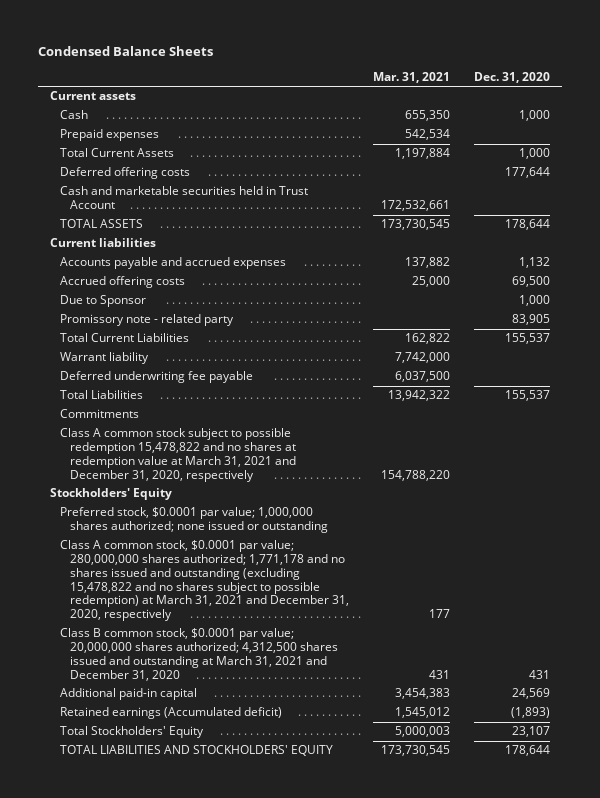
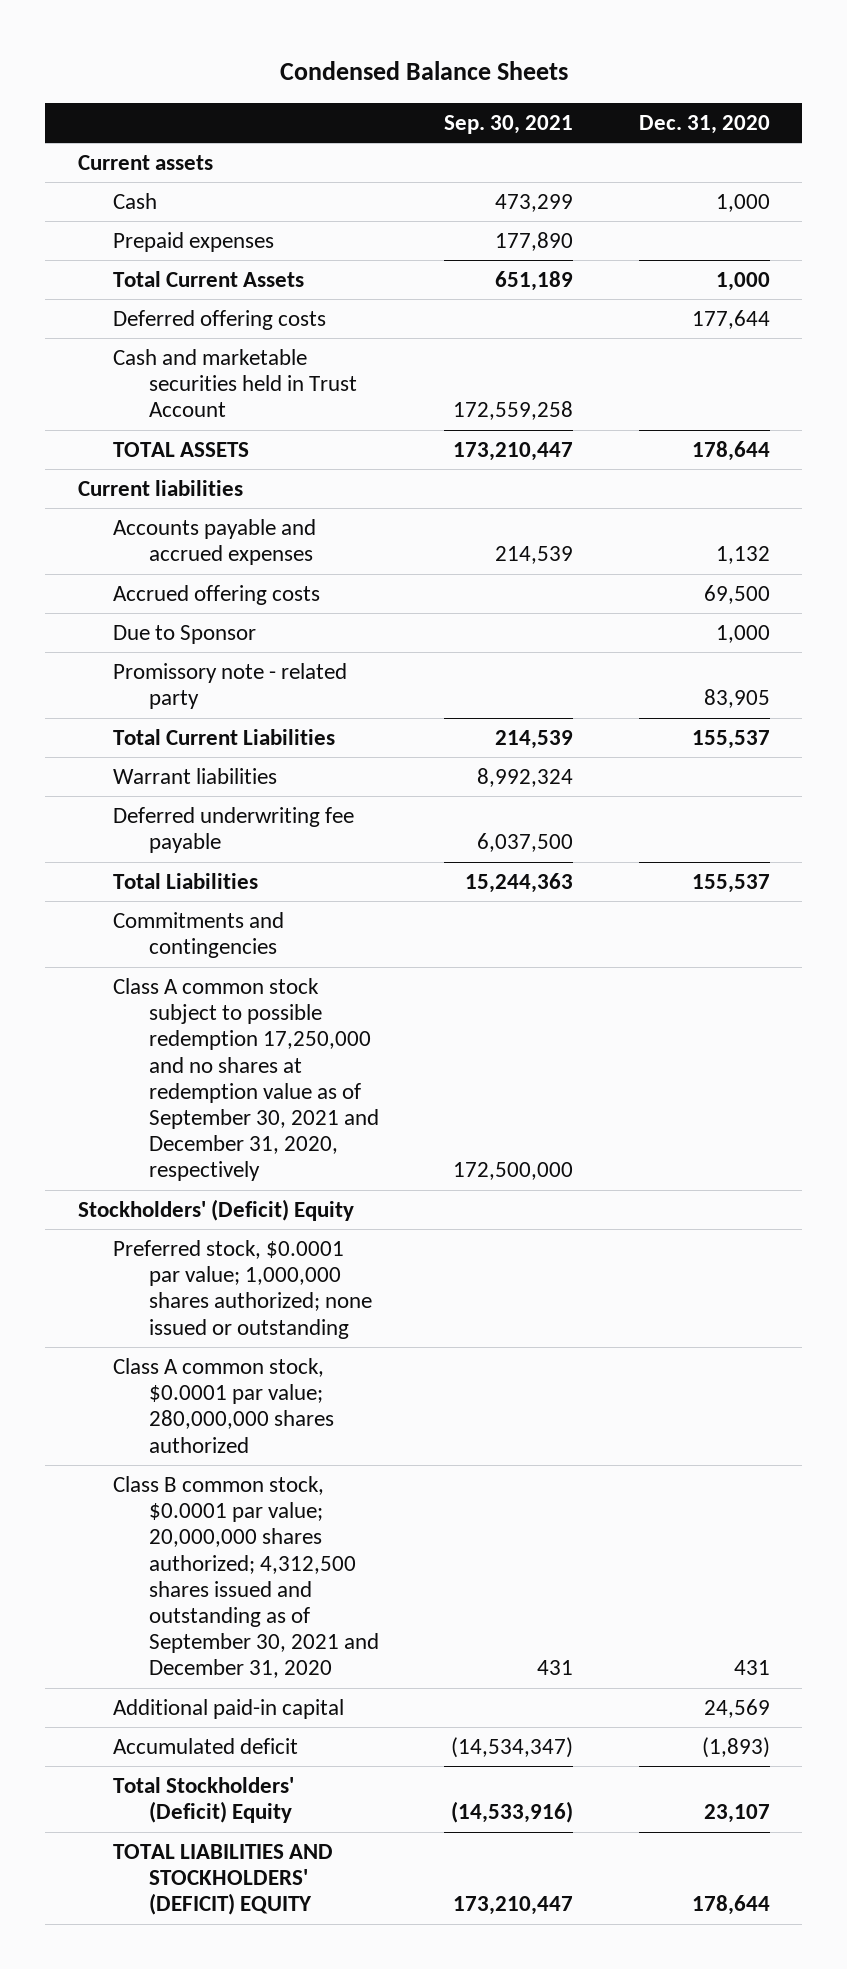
[372,71,450,83] Mar. 31, 2021 -> none
none -> [444,114,574,134] Sep. 30, 2021
[60,352,150,365] Warrant liability -> [113,768,278,785] Warrant liabilities
[60,409,140,419] Commitments -> [113,912,285,959] Commitments and contingencies
[60,428,296,482] Class A common stock subject to possible redemption 15,478,822 and no shares at redemption value at March 31, 2021 and December 31, 2020, respectively -> [113,978,379,1182] Class A common stock subject to possible redemption 17,250,000 and no shares at redemption value as of September 30, 2021 and December 31, 2020, respectively
[50,488,173,501] Stockholders' Equity -> [77,1199,354,1222] Stockholders' (Deficit) Equity
[60,540,349,622] Class A common stock, $0.0001 par value; 280,000,000 shares authorized; 1,771,178 and no shares issued and outstanding (excluding 15,478,822 and no shares subject to possible redemption) at March 31, 2021 and December 31, 2020, respectively -> [113,1358,334,1453] Class A common stock, $0.0001 par value; 280,000,000 shares authorized
[60,628,338,681] Class B common stock, $0.0001 par value; 20,000,000 shares authorized; 4,312,500 shares issued and outstanding at March 31, 2021 and December 31, 2020 -> [113,1476,379,1679] Class B common stock, $0.0001 par value; 20,000,000 shares authorized; 4,312,500 shares issued and outstanding as of September 30, 2021 and December 31, 2020
[60,707,283,720] Retained earnings (Accumulated deficit) -> [113,1738,299,1755] Accumulated deficit
[60,726,205,739] Total Stockholders' Equity -> [113,1777,295,1824] Total Stockholders' (Deficit) Equity
[60,745,334,757] TOTAL LIABILITIES AND STOCKHOLDERS' EQUITY -> [113,1844,334,1916] TOTAL LIABILITIES AND STOCKHOLDERS' (DEFICIT) EQUITY

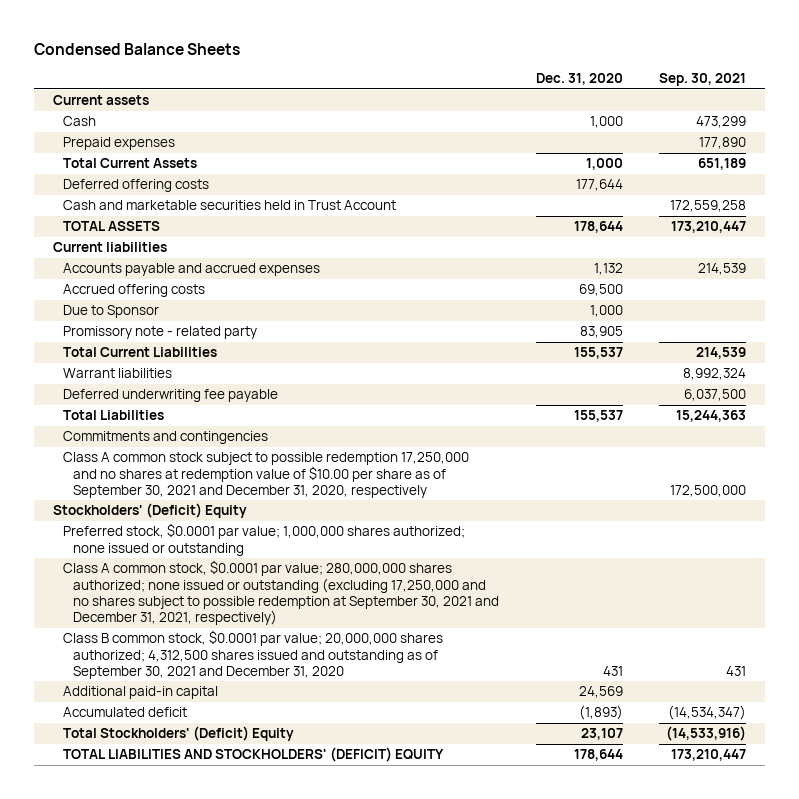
[113,978,379,1182] Class A common stock subject to possible redemption 17,250,000 and no shares at redemption value as of September 30, 2021 and December 31, 2020, respectively -> [62,452,469,499] Class A common stock subject to possible redemption 17,250,000 and no shares at redemption value of $10.00 per share as of September 30, 2021 and December 31, 2020, respectively
[113,1358,334,1453] Class A common stock, $0.0001 par value; 280,000,000 shares authorized -> [62,560,499,626] Class A common stock, $0.0001 par value; 280,000,000 shares authorized; none issued or outstanding (excluding 17,250,000 and no shares subject to possible redemption at September 30, 2021 and December 31, 2021, respectively)

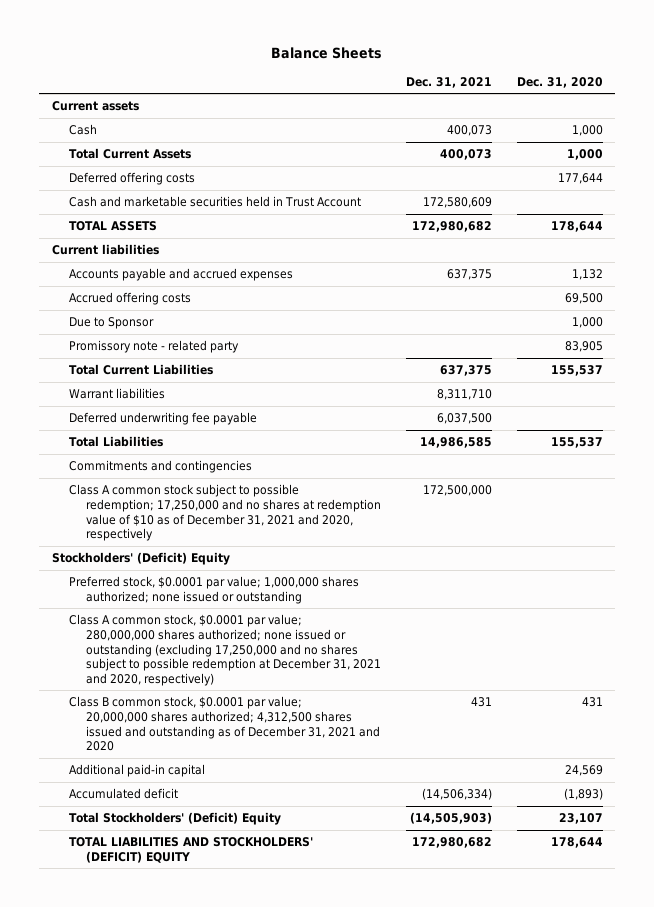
[34,43,241,56] Condensed Balance Sheets -> [271,46,383,59] Balance Sheets
[659,73,747,87] Sep. 30, 2021 -> none
none -> [405,76,492,88] Dec. 31, 2021
[62,137,175,151] Prepaid expenses -> none
[62,452,469,499] Class A common stock subject to possible redemption 17,250,000 and no shares at redemption value of $10.00 per share as of September 30, 2021 and December 31, 2020, respectively -> [68,484,381,542] Class A common stock subject to possible redemption; 17,250,000 and no shares at redemption value of $10 as of December 31, 2021 and 2020, respectively
[62,560,499,626] Class A common stock, $0.0001 par value; 280,000,000 shares authorized; none issued or outstanding (excluding 17,250,000 and no shares subject to possible redemption at September 30, 2021 and December 31, 2021, respectively) -> [68,614,381,686] Class A common stock, $0.0001 par value; 280,000,000 shares authorized; none issued or outstanding (excluding 17,250,000 and no shares subject to possible redemption at December 31, 2021 and 2020, respectively)
[62,630,443,680] Class B common stock, $0.0001 par value; 20,000,000 shares authorized; 4,312,500 shares issued and outstanding as of September 30, 2021 and December 31, 2020 -> [68,696,380,752] Class B common stock, $0.0001 par value; 20,000,000 shares authorized; 4,312,500 shares issued and outstanding as of December 31, 2021 and 2020

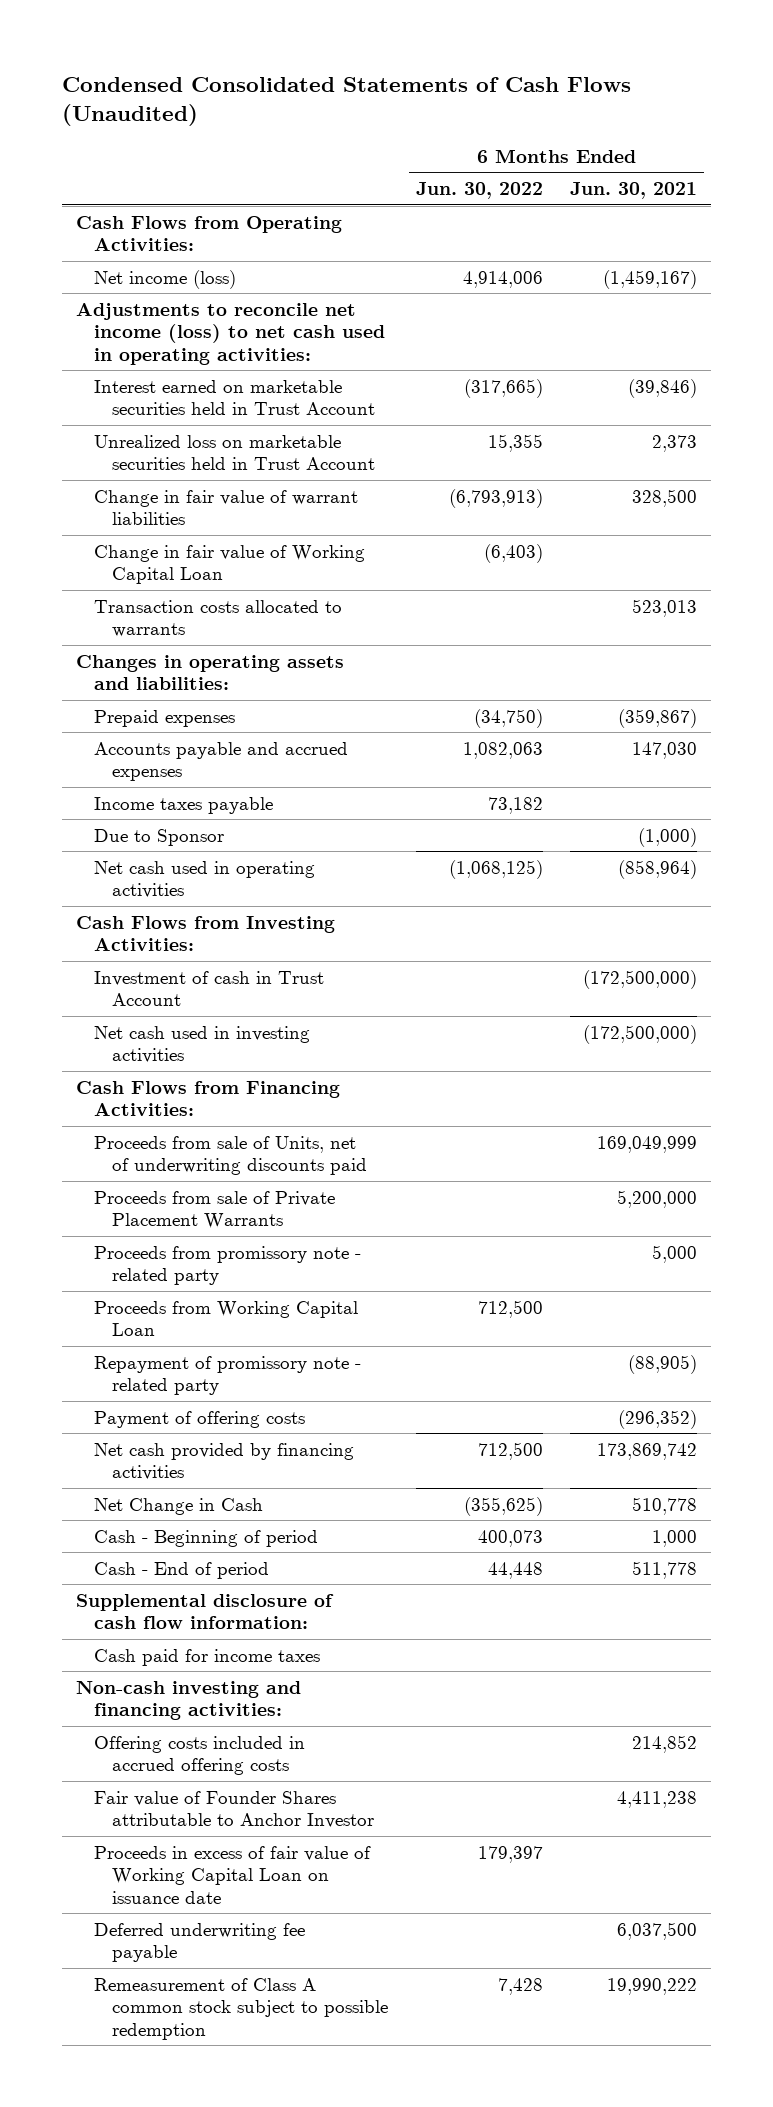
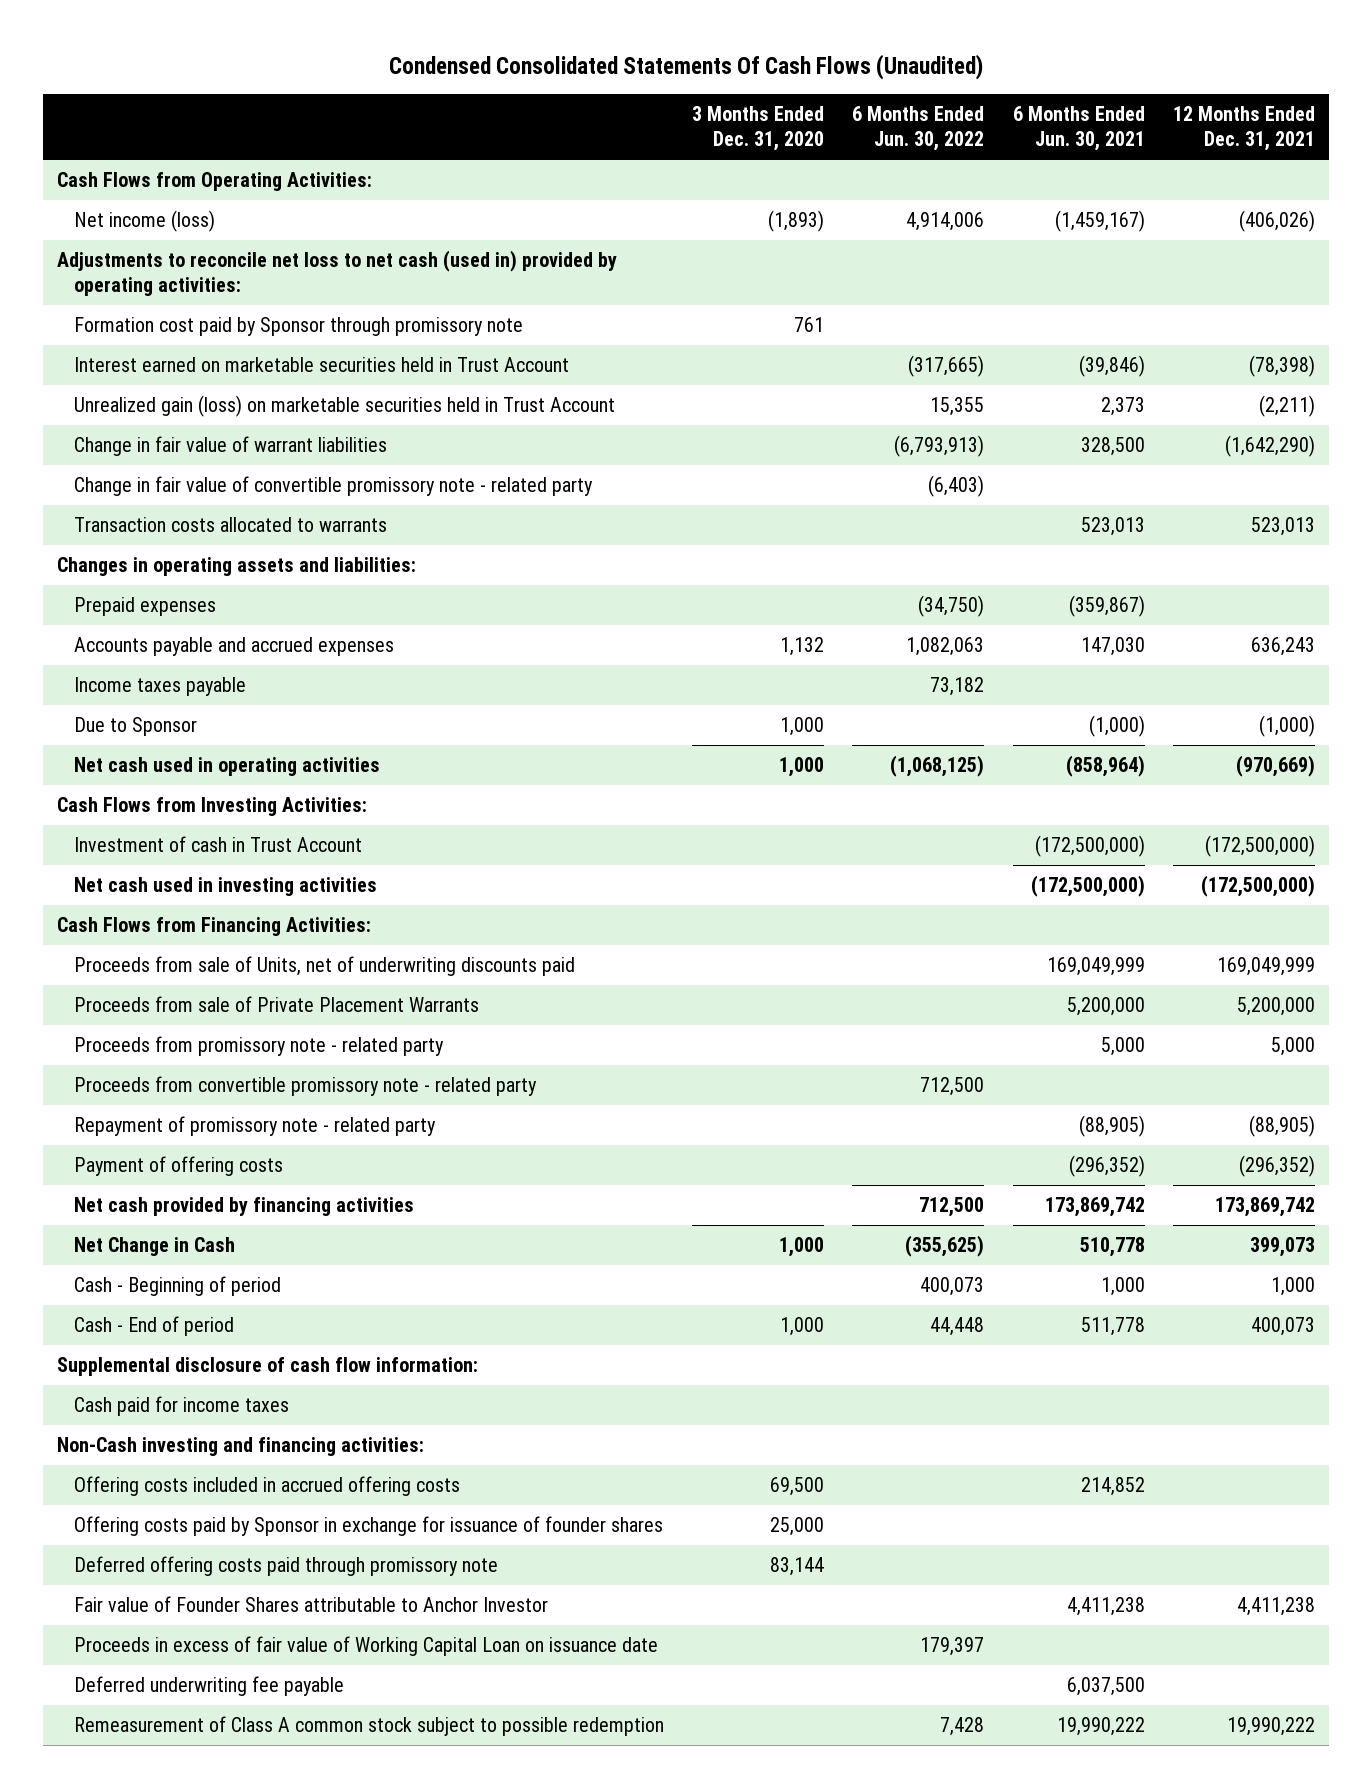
[62,76,632,127] Condensed Consolidated Statements of Cash Flows (Unaudited) -> [388,54,983,81] Condensed Consolidated Statements Of Cash Flows (Unaudited)
none -> [692,106,825,152] 3 Months Ended Dec. 31, 2020
none -> [1172,106,1315,152] 12 Months Ended Dec. 31, 2021
[75,302,386,365] Adjustments to reconcile net income (loss) to net cash used in operating activities: -> [57,250,618,296] Adjustments to reconcile net loss to net cash (used in) provided by operating activities:
none -> [74,317,524,337] Formation cost paid by Sponsor through promissory note
[94,434,376,471] Unrealized loss on marketable securities held in Trust Account -> [74,395,616,418] Unrealized gain (loss) on marketable securities held in Trust Account
[94,544,366,585] Change in fair value of Working Capital Loan -> [74,476,594,497] Change in fair value of convertible promissory note - related party
[94,1300,359,1337] Proceeds from Working Capital Loan -> [74,1076,538,1097] Proceeds from convertible promissory note - related party
[75,1680,301,1721] Non-cash investing and financing activities: -> [57,1437,425,1457] Non-Cash investing and financing activities:
none -> [74,1516,664,1537] Offering costs paid by Sponsor in exchange for issuance of founder shares
none -> [74,1556,499,1577] Deferred offering costs paid through promissory note

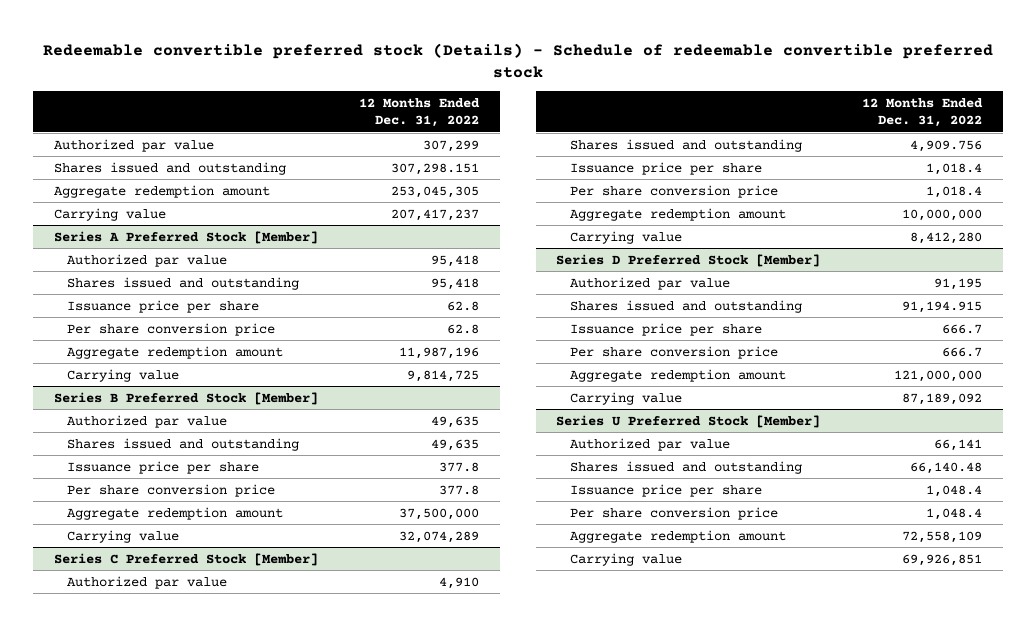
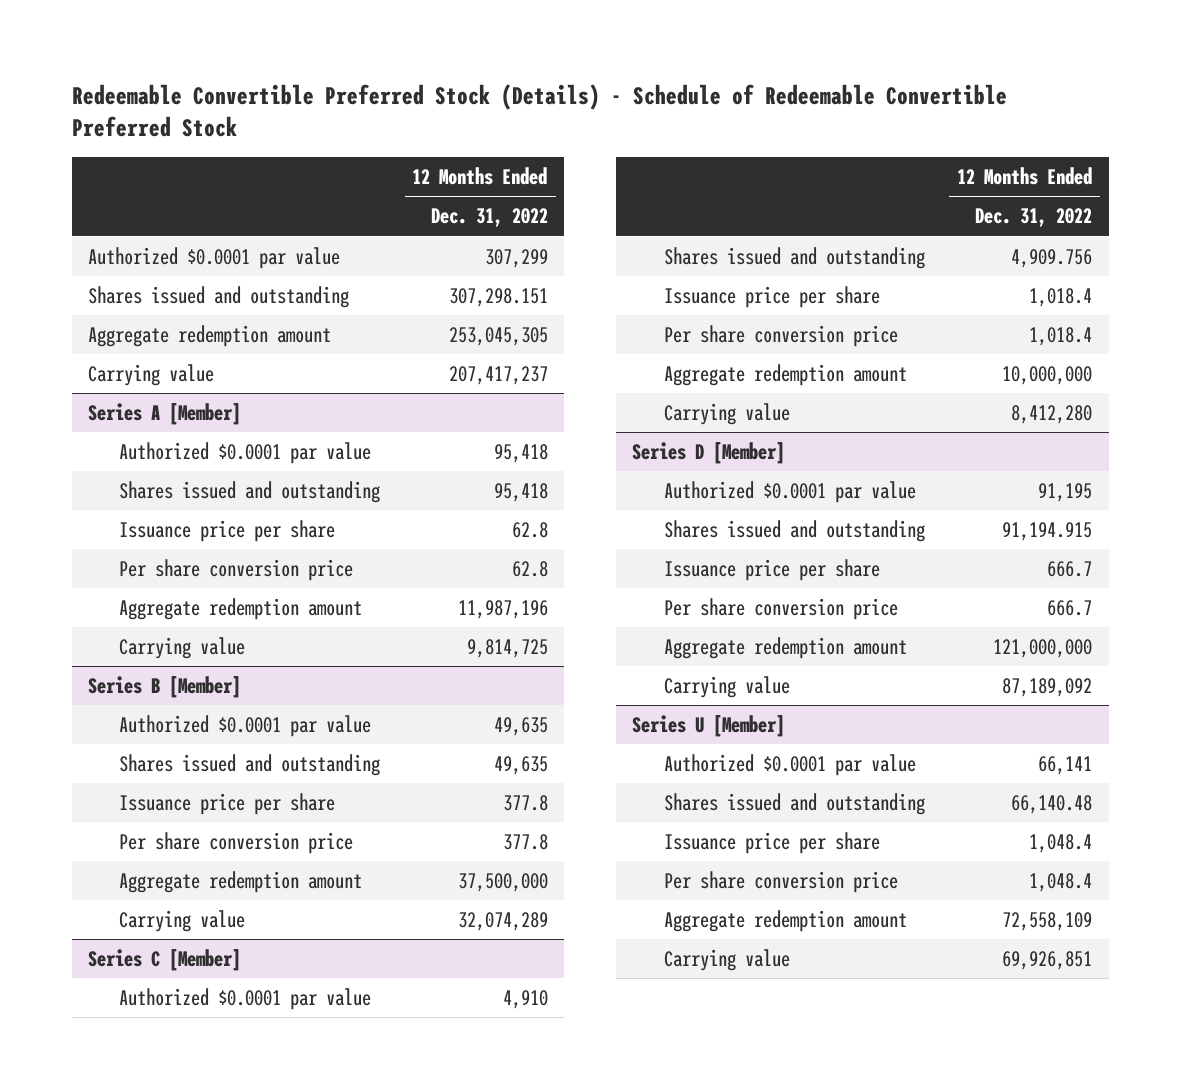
[42,42,993,78] Redeemable convertible preferred stock (Details) - Schedule of redeemable convertible preferred stock -> [71,83,1007,138] Redeemable Convertible Preferred Stock (Details) - Schedule of Redeemable Convertible Preferred Stock
[53,138,214,152] Authorized par value -> [87,246,340,269] Authorized $0.0001 par value
[53,230,318,244] Series A Preferred Stock [Member] -> [87,402,241,425] Series A [Member]
[66,253,227,267] Authorized par value -> [119,441,372,464] Authorized $0.0001 par value
[53,391,318,405] Series B Preferred Stock [Member] -> [87,675,241,698] Series B [Member]
[66,414,227,428] Authorized par value -> [119,714,372,737] Authorized $0.0001 par value
[53,552,318,566] Series C Preferred Stock [Member] -> [87,948,241,971] Series C [Member]
[66,575,227,589] Authorized par value -> [119,987,372,1010] Authorized $0.0001 par value
[556,253,821,267] Series D Preferred Stock [Member] -> [632,441,786,464] Series D [Member]
[569,276,730,290] Authorized par value -> [663,480,916,503] Authorized $0.0001 par value
[556,414,821,428] Series U Preferred Stock [Member] -> [632,714,786,737] Series U [Member]
[569,437,730,451] Authorized par value -> [663,753,916,776] Authorized $0.0001 par value

